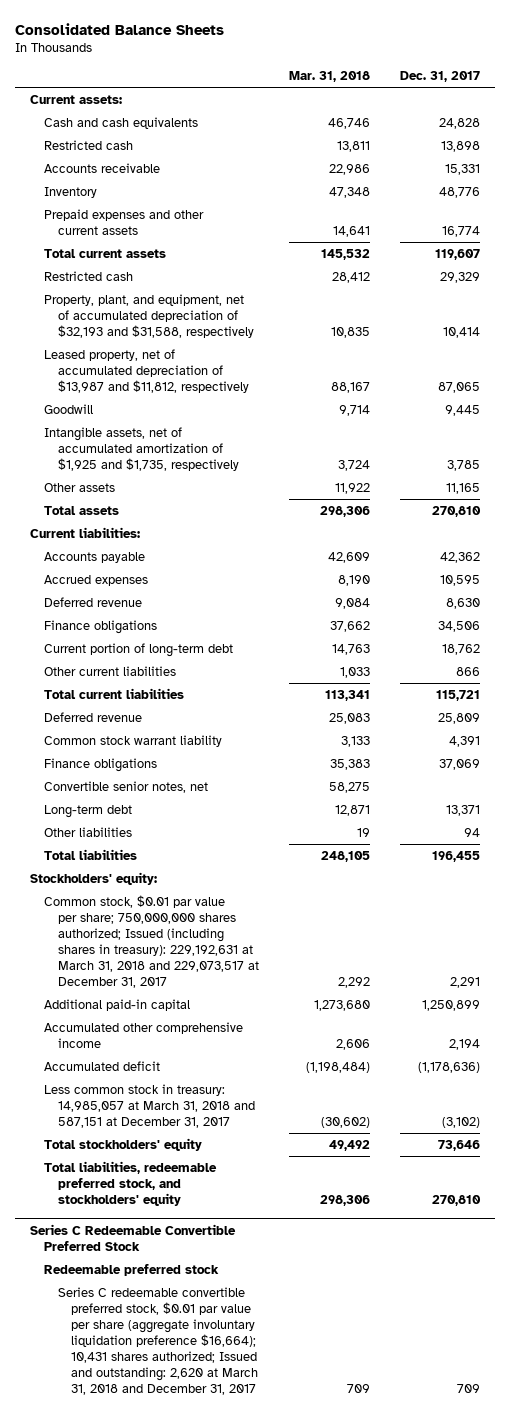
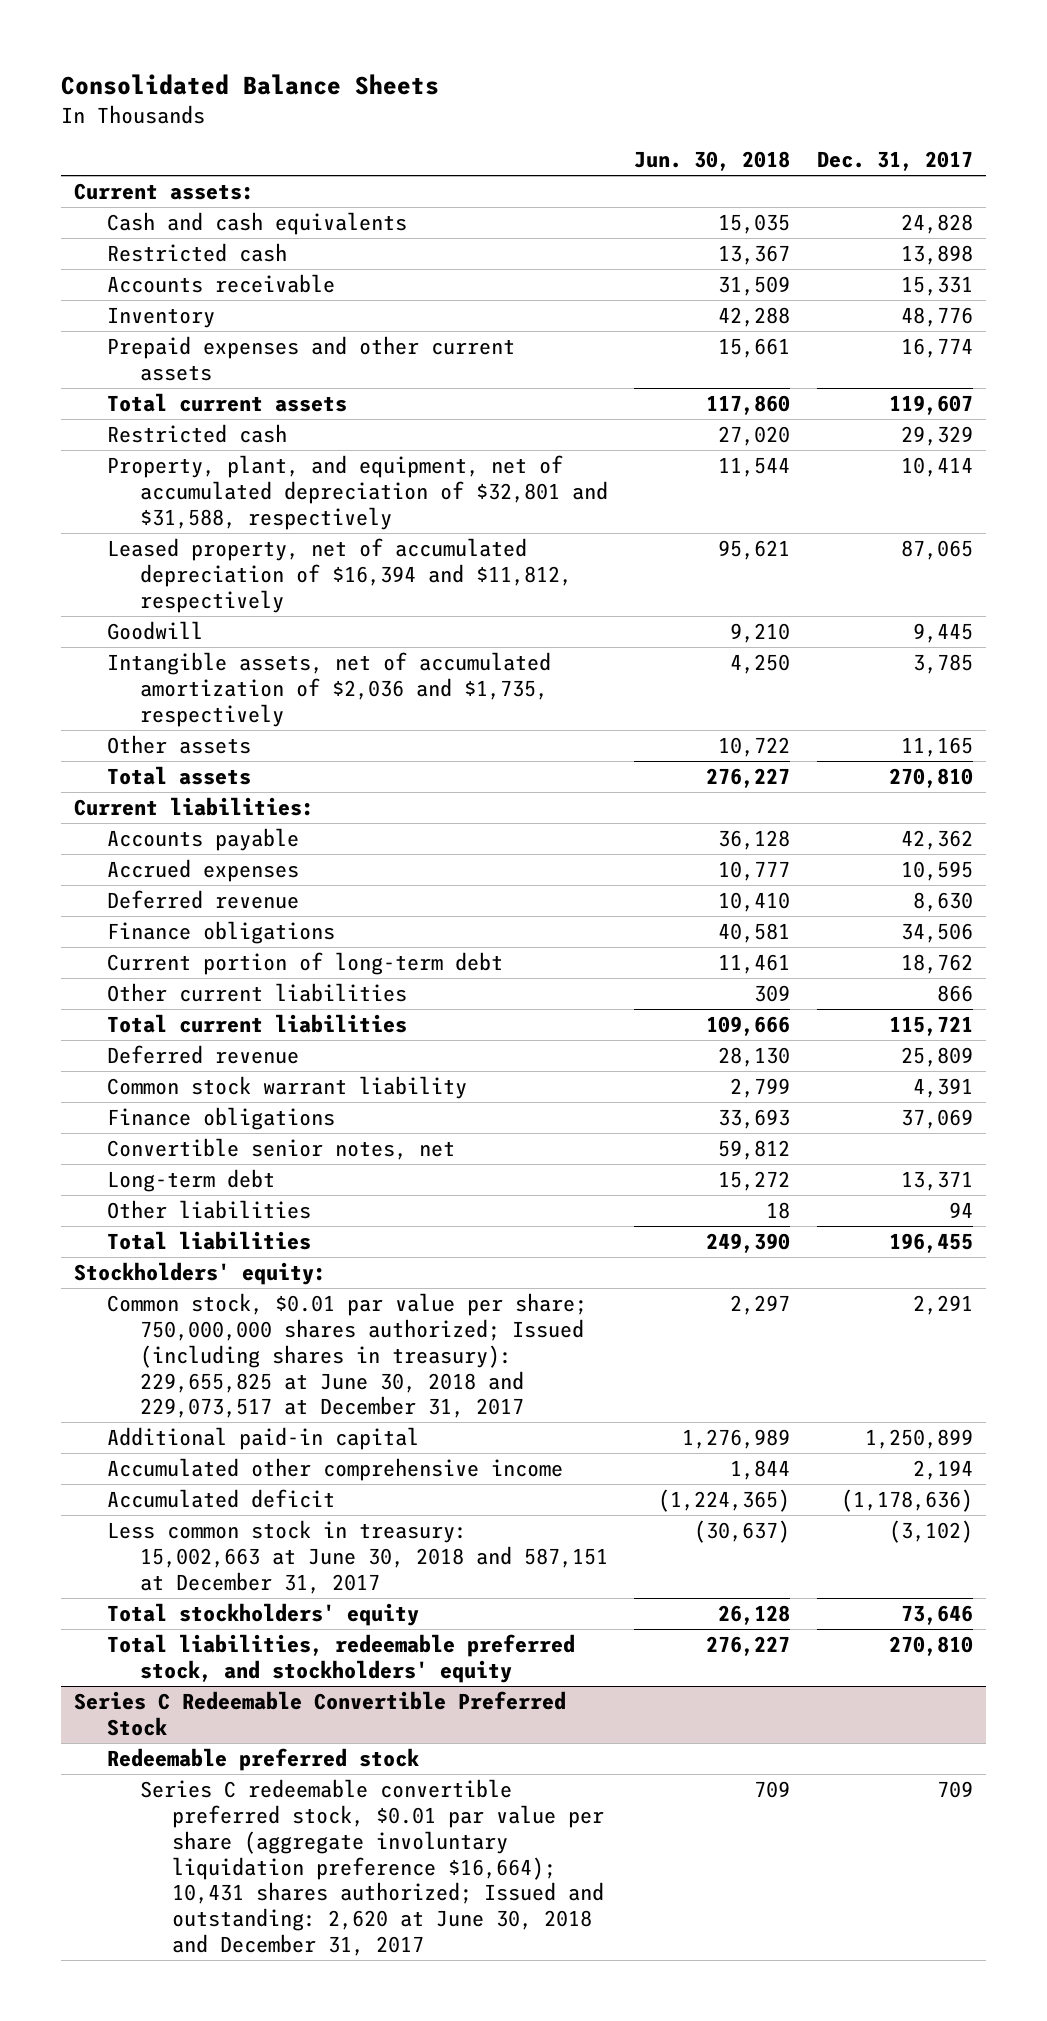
[288,70,370,82] Mar. 31, 2018 -> none
none -> [634,151,791,172] Jun. 30, 2018
[43,293,254,338] Property, plant, and equipment, net of accumulated depreciation of $32,193 and $31,588, respectively -> [106,455,608,530] Property, plant, and equipment, net of accumulated depreciation of $32,801 and $31,588, respectively
[43,348,249,393] Leased property, net of accumulated depreciation of $13,987 and $11,812, respectively -> [106,538,572,613] Leased property, net of accumulated depreciation of $16,394 and $11,812, respectively
[43,426,239,471] Intangible assets, net of accumulated amortization of $1,925 and $1,735, respectively -> [106,652,551,727] Intangible assets, net of accumulated amortization of $2,036 and $1,735, respectively
[43,894,259,988] Common stock, $0.01 par value per share; 750,000,000 shares authorized; Issued (including shares in treasury): 229,192,631 at March 31, 2018 and 229,073,517 at December 31, 2017 -> [106,1293,587,1419] Common stock, $0.01 par value per share; 750,000,000 shares authorized; Issued (including shares in treasury): 229,655,825 at June 30, 2018 and 229,073,517 at December 31, 2017
[43,1083,255,1128] Less common stock in treasury: 14,985,057 at March 31, 2018 and 587,151 at December 31, 2017 -> [106,1520,608,1594] Less common stock in treasury: 15,002,663 at June 30, 2018 and 587,151 at December 31, 2017
[57,1286,259,1395] Series C redeemable convertible preferred stock, $0.01 par value per share (aggregate involuntary liquidation preference $16,664); 10,431 shares authorized; Issued and outstanding: 2,620 at March 31, 2018 and December 31, 2017 -> [139,1779,605,1957] Series C redeemable convertible preferred stock, $0.01 par value per share (aggregate involuntary liquidation preference $16,664); 10,431 shares authorized; Issued and outstanding: 2,620 at June 30, 2018 and December 31, 2017

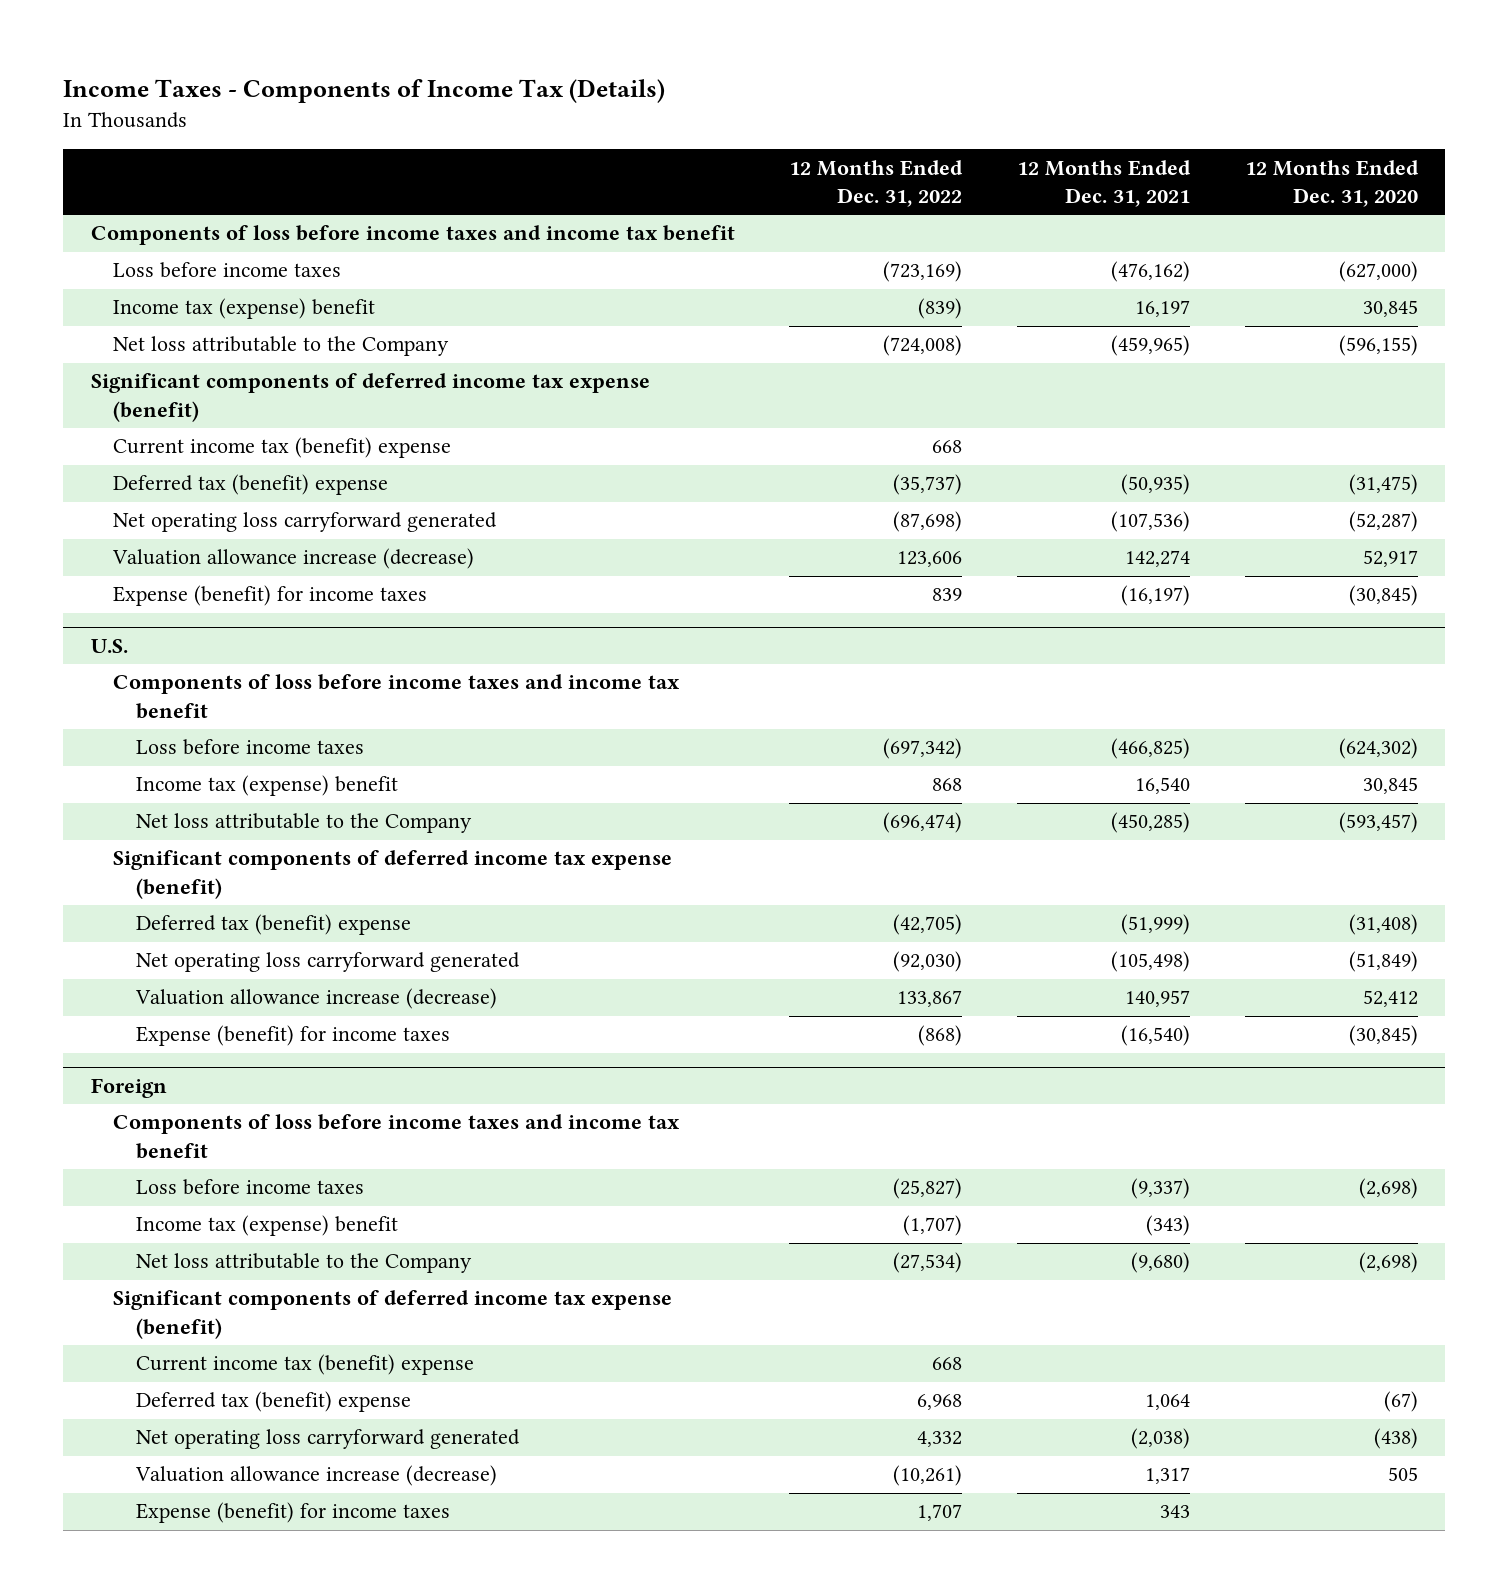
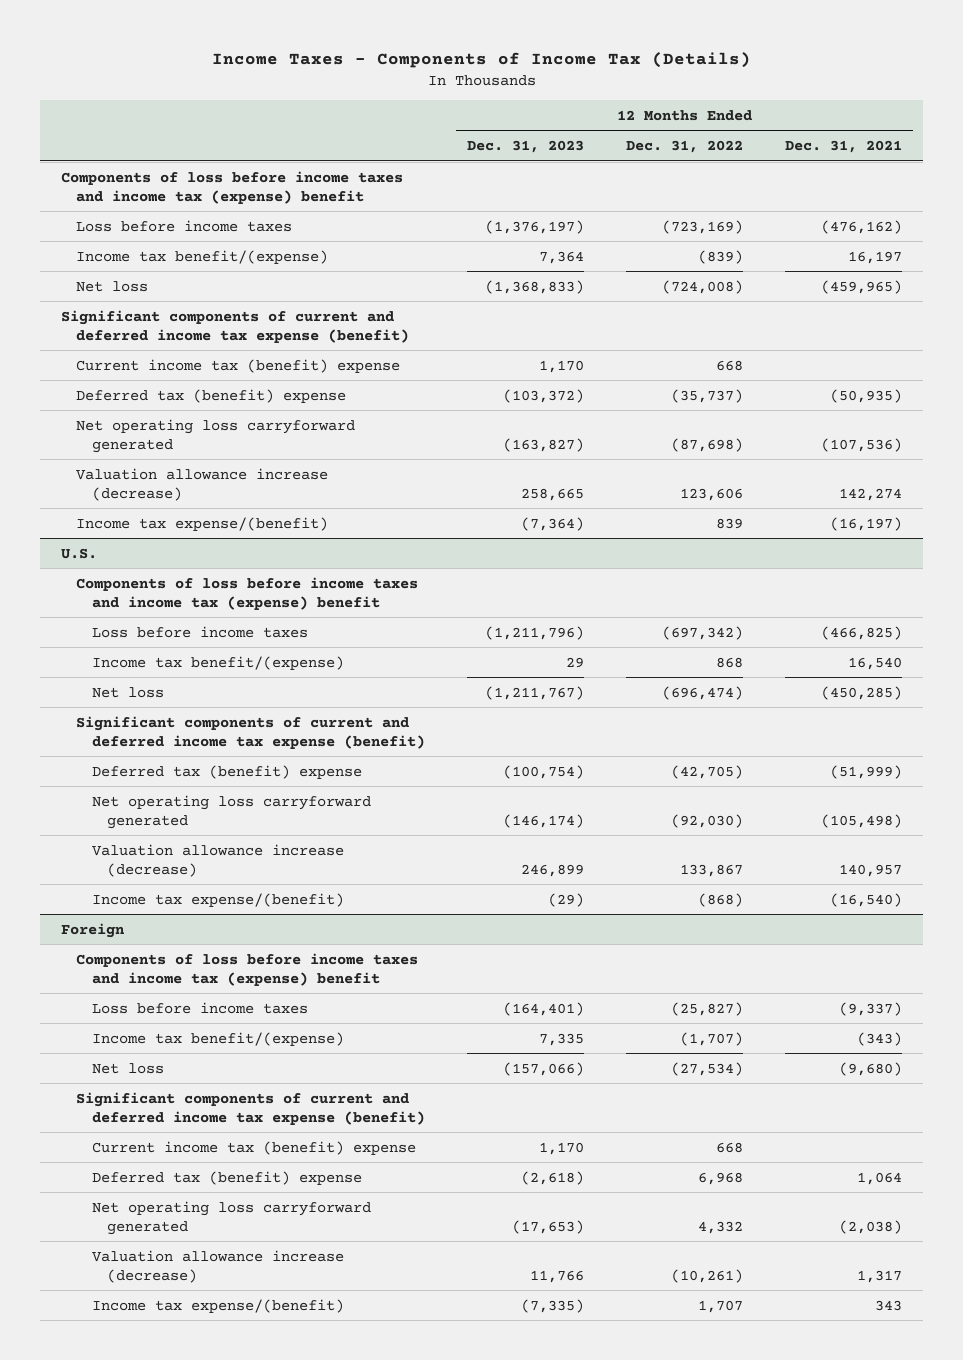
[1244,159,1419,208] 12 Months Ended Dec. 31, 2020 -> none
none -> [466,140,584,154] Dec. 31, 2023
[90,225,735,246] Components of loss before income taxes and income tax benefit -> [61,170,404,204] Components of loss before income taxes and income tax (expense) benefit
[113,298,376,320] Income tax (expense) benefit -> [76,249,329,264] Income tax benefit/(expense)
[113,336,450,357] Net loss attributable to the Company -> [76,280,149,292] Net loss
[90,373,650,422] Significant components of deferred income tax expense (benefit) -> [61,309,410,343] Significant components of current and deferred income tax expense (benefit)
[113,585,428,607] Expense (benefit) for income taxes -> [76,516,329,531] Income tax expense/(benefit)
[113,674,681,719] Components of loss before income taxes and income tax benefit -> [76,576,419,610] Components of loss before income taxes and income tax (expense) benefit
[135,775,398,797] Income tax (expense) benefit -> [91,655,344,670] Income tax benefit/(expense)
[135,813,472,834] Net loss attributable to the Company -> [91,686,164,698] Net loss
[113,850,673,899] Significant components of deferred income tax expense (benefit) -> [76,715,425,749] Significant components of current and deferred income tax expense (benefit)
[135,1025,450,1047] Expense (benefit) for income taxes -> [91,892,344,907] Income tax expense/(benefit)
[113,1114,681,1159] Components of loss before income taxes and income tax benefit -> [76,952,419,986] Components of loss before income taxes and income tax (expense) benefit
[135,1215,398,1237] Income tax (expense) benefit -> [91,1031,344,1046] Income tax benefit/(expense)
[135,1253,472,1274] Net loss attributable to the Company -> [91,1062,164,1074] Net loss
[113,1290,673,1339] Significant components of deferred income tax expense (benefit) -> [76,1091,425,1125] Significant components of current and deferred income tax expense (benefit)
[135,1502,450,1524] Expense (benefit) for income taxes -> [91,1298,344,1313] Income tax expense/(benefit)

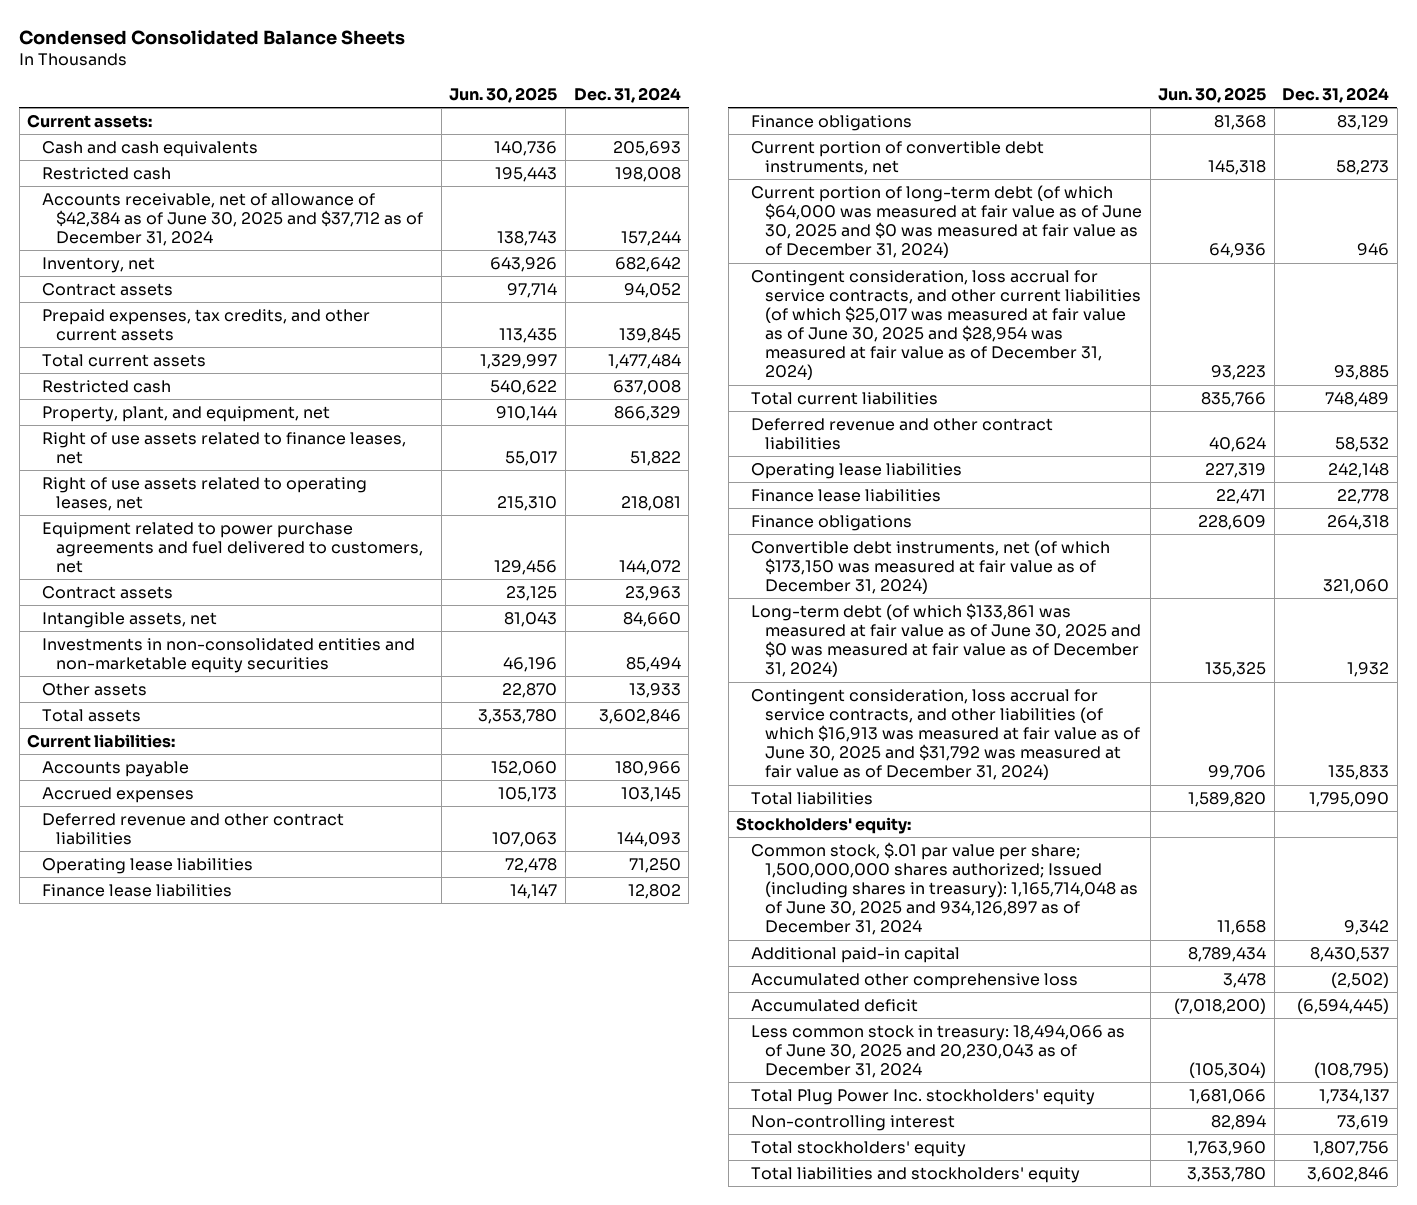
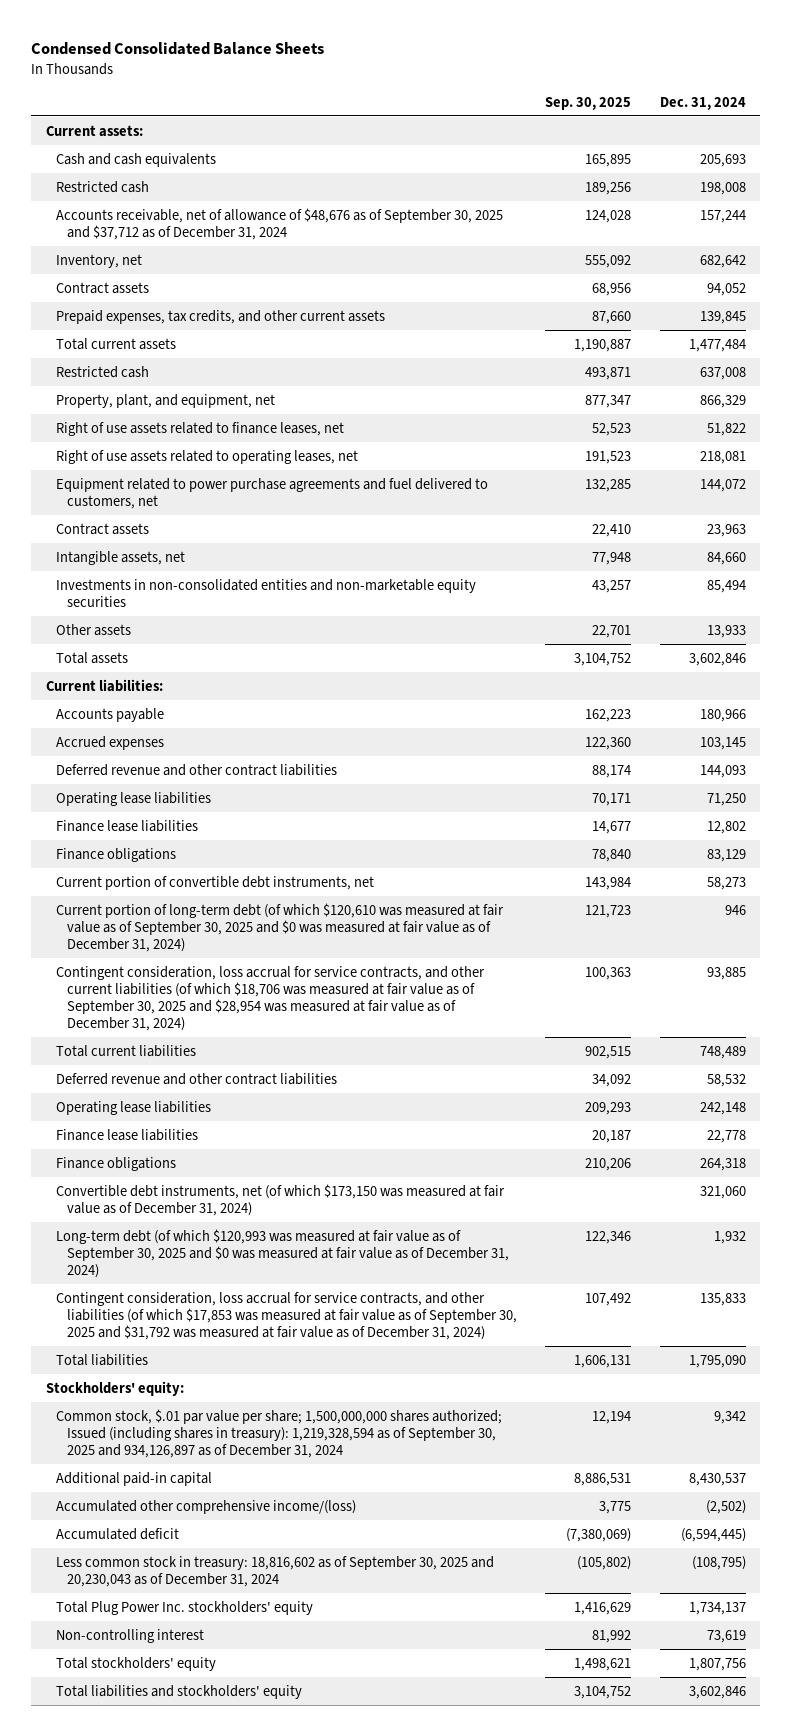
[449,87,558,104] Jun. 30, 2025 -> none
none -> [545,96,632,110] Sep. 30, 2025
[41,192,424,247] Accounts receivable, net of allowance of $42,384 as of June 30, 2025 and $37,712 as of December 31, 2024 -> [56,207,504,240] Accounts receivable, net of allowance of $48,676 as of September 30, 2025 and $37,712 as of December 31, 2024
[750,184,1143,259] Current portion of long-term debt (of which $64,000 was measured at fair value as of June 30, 2025 and $0 was measured at fair value as of December 31, 2024) -> [56,902,505,952] Current portion of long-term debt (of which $120,610 was measured at fair value as of September 30, 2025 and $0 was measured at fair value as of December 31, 2024)
[750,269,1142,381] Contingent consideration, loss accrual for service contracts, and other current liabilities (of which $25,017 was measured at fair value as of June 30, 2025 and $28,954 was measured at fair value as of December 31, 2024) -> [56,965,486,1031] Contingent consideration, loss accrual for service contracts, and other current liabilities (of which $18,706 was measured at fair value as of September 30, 2025 and $28,954 was measured at fair value as of December 31, 2024)
[750,602,1142,678] Long-term debt (of which $133,861 was measured at fair value as of June 30, 2025 and $0 was measured at fair value as of December 31, 2024) -> [56,1228,510,1278] Long-term debt (of which $120,993 was measured at fair value as of September 30, 2025 and $0 was measured at fair value as of December 31, 2024)
[750,688,1141,781] Contingent consideration, loss accrual for service contracts, and other liabilities (of which $16,913 was measured at fair value as of June 30, 2025 and $31,792 was measured at fair value as of December 31, 2024) -> [56,1291,518,1340] Contingent consideration, loss accrual for service contracts, and other liabilities (of which $17,853 was measured at fair value as of September 30, 2025 and $31,792 was measured at fair value as of December 31, 2024)
[750,841,1139,936] Common stock, $.01 par value per share; 1,500,000,000 shares authorized; Issued (including shares in treasury): 1,165,714,048 as of June 30, 2025 and 934,126,897 as of December 31, 2024 -> [56,1408,503,1458] Common stock, $.01 par value per share; 1,500,000,000 shares authorized; Issued (including shares in treasury): 1,219,328,594 as of September 30, 2025 and 934,126,897 as of December 31, 2024
[750,972,1078,989] Accumulated other comprehensive loss -> [56,1499,357,1514] Accumulated other comprehensive income/(loss)
[750,1024,1125,1079] Less common stock in treasury: 18,494,066 as of June 30, 2025 and 20,230,043 as of December 31, 2024 -> [56,1555,495,1587] Less common stock in treasury: 18,816,602 as of September 30, 2025 and 20,230,043 as of December 31, 2024

